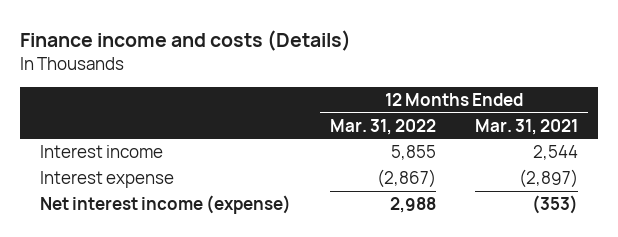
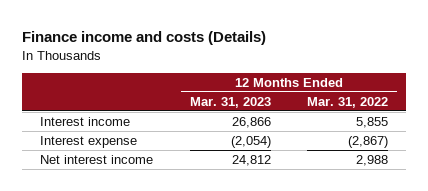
[475,118,579,135] Mar. 31, 2021 -> none
none -> [189,96,271,108] Mar. 31, 2023
[39,195,291,215] Net interest income (expense) -> [40,155,154,165] Net interest income

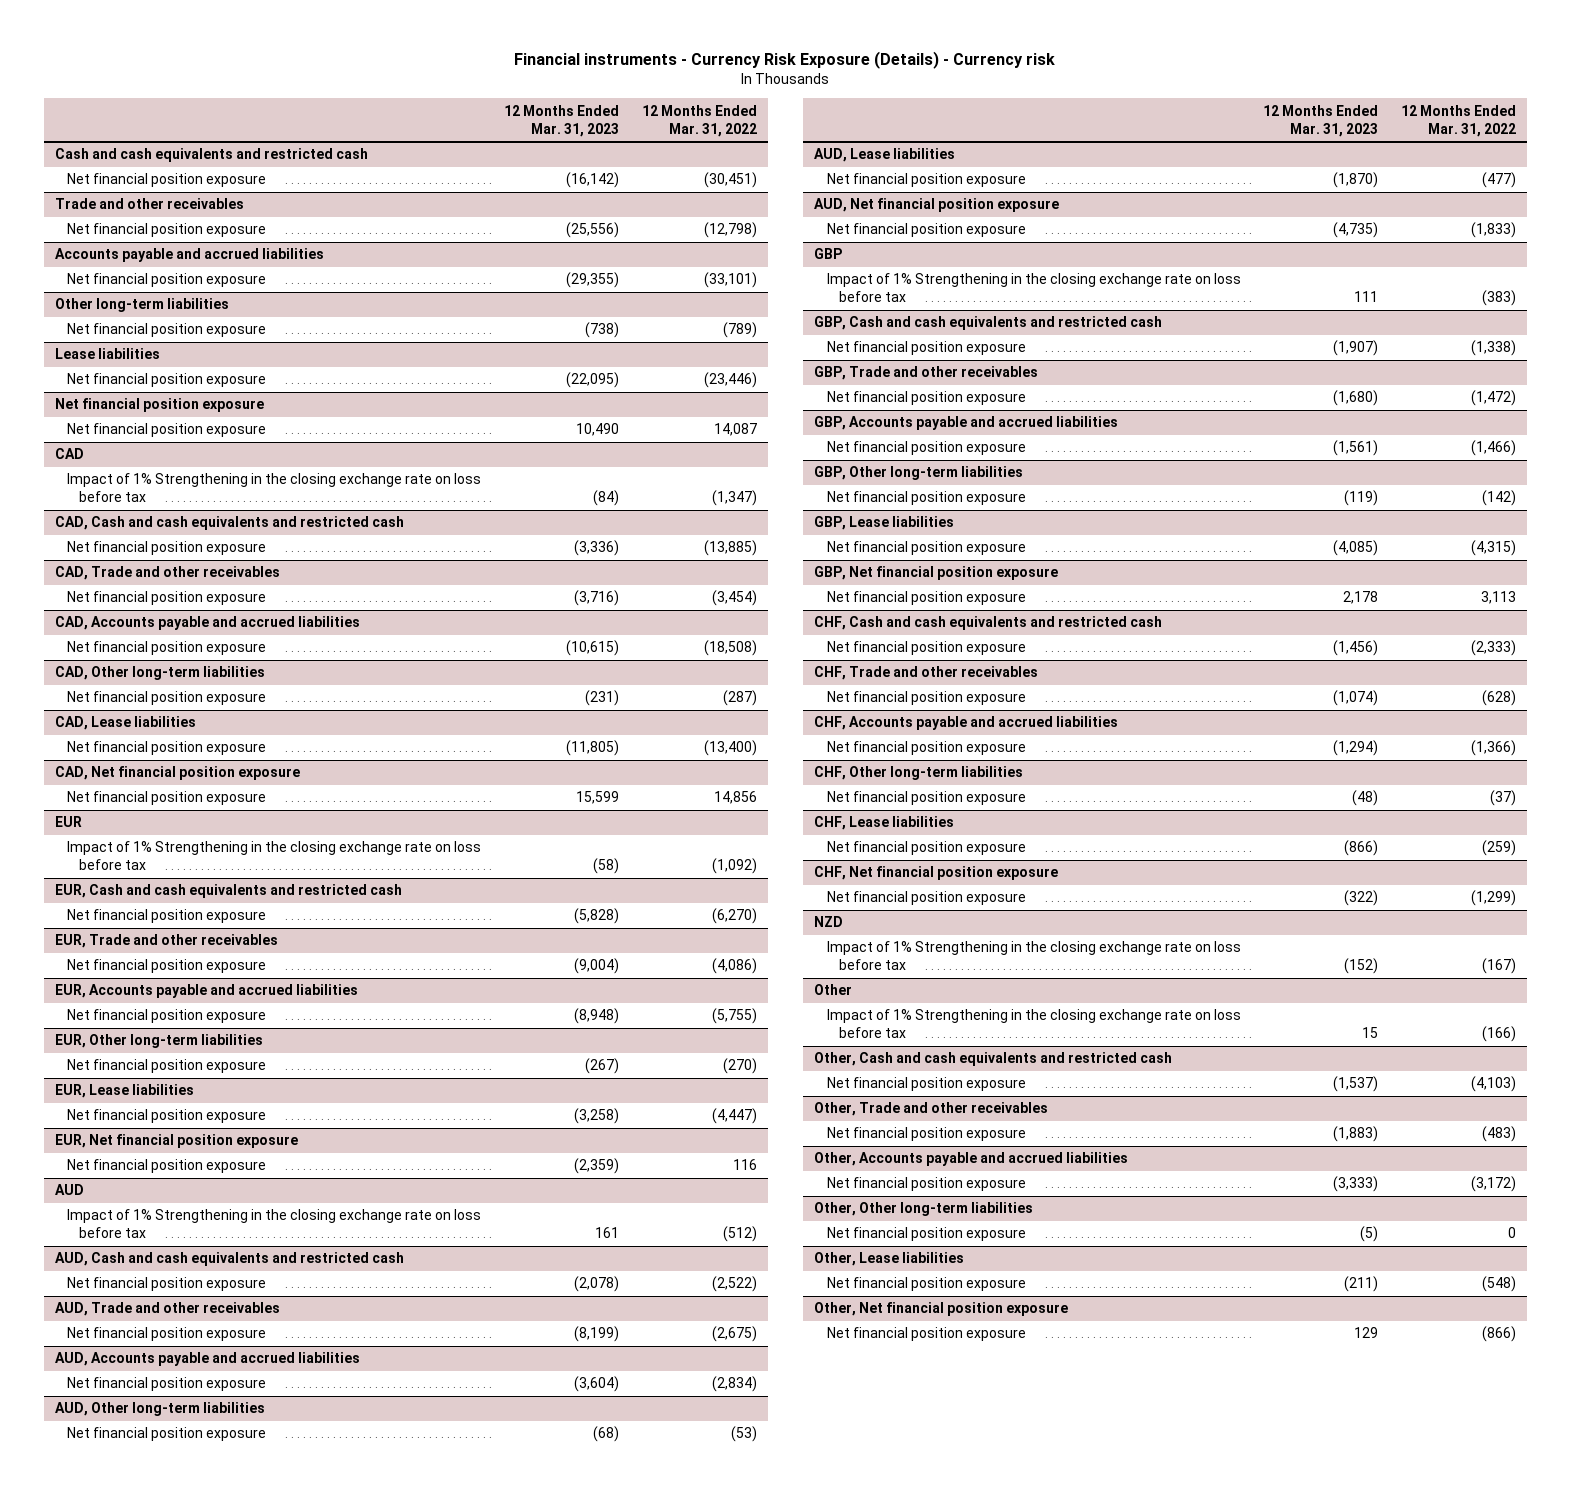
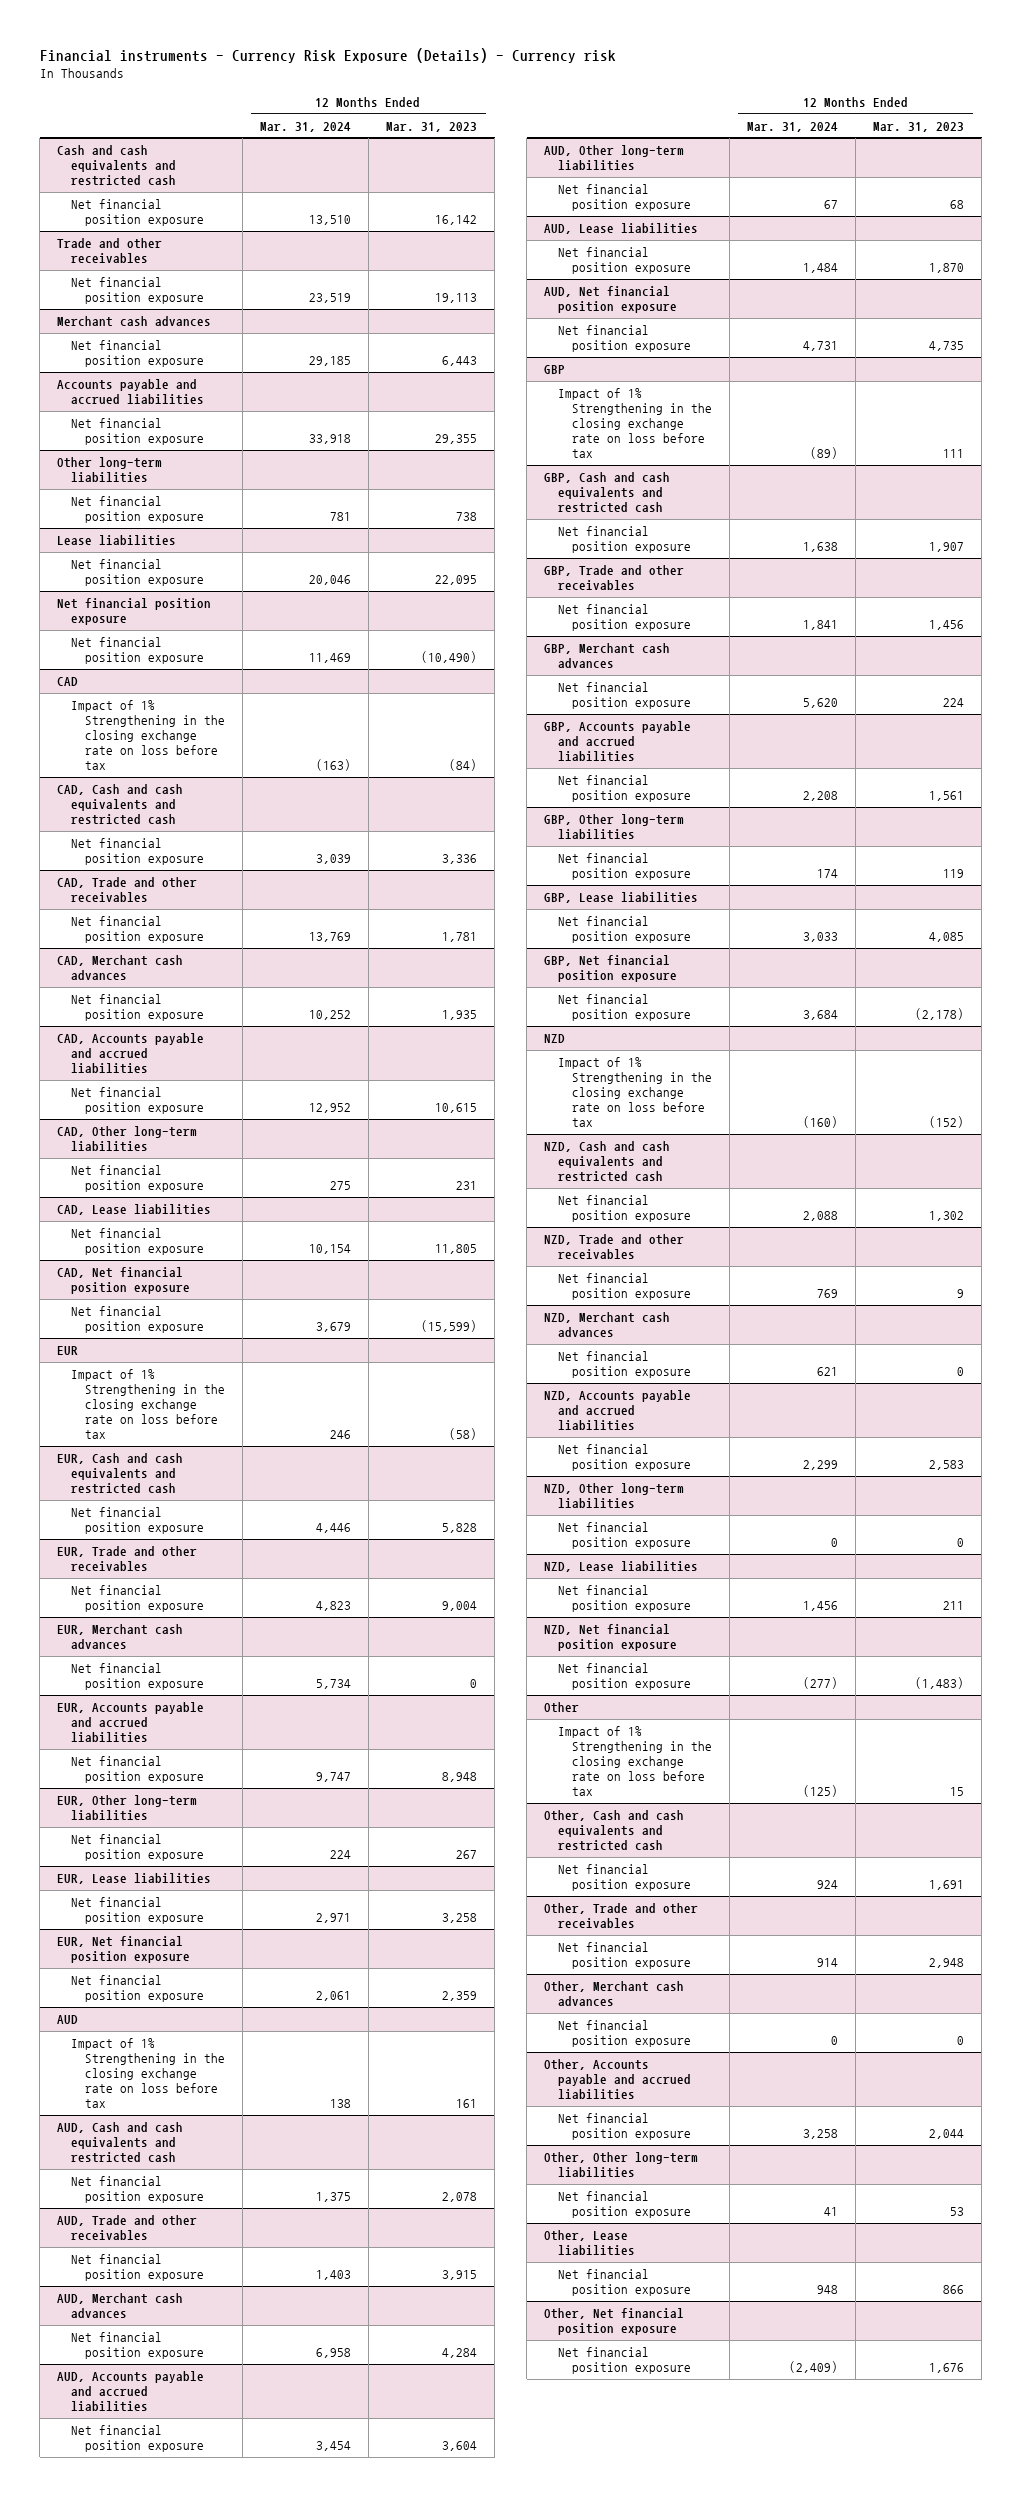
[641,104,757,137] 12 Months Ended Mar. 31, 2022 -> none
none -> [259,121,351,132] Mar. 31, 2024
[565,172,619,189] (16,142) -> [434,215,477,226] 16,142
[565,222,619,239] (25,556) -> [434,293,477,304] 19,113
none -> [57,315,212,327] Merchant cash advances
none -> [71,339,204,368] Net financial position exposure
[565,272,619,289] (29,355) -> [434,434,477,445] 29,355
[584,322,619,339] (738) -> [455,512,477,522] 738
[565,372,619,389] (22,095) -> [434,575,477,586] 22,095
[575,423,619,437] 10,490 -> [420,651,477,664] (10,490)
[573,540,619,557] (3,336) -> [441,854,477,865] 3,336
[573,590,619,607] (3,716) -> [441,932,477,943] 1,781
none -> [57,954,184,981] CAD, Merchant cash advances
none -> [71,993,204,1022] Net financial position exposure
[565,640,619,657] (10,615) -> [434,1103,477,1114] 10,615
[584,690,619,707] (231) -> [455,1181,477,1191] 231
[565,740,619,757] (11,805) -> [434,1244,477,1255] 11,805
[575,791,619,805] 15,599 -> [420,1320,477,1333] (15,599)
[573,908,619,925] (5,828) -> [441,1523,477,1534] 5,828
[573,958,619,975] (9,004) -> [441,1601,477,1612] 9,004
none -> [57,1623,184,1650] EUR, Merchant cash advances
none -> [71,1662,204,1691] Net financial position exposure
[573,1008,619,1025] (8,948) -> [441,1772,477,1783] 8,948
[584,1058,619,1075] (267) -> [455,1850,477,1860] 267
[573,1108,619,1125] (3,258) -> [441,1913,477,1924] 3,258
[573,1158,619,1175] (2,359) -> [441,1991,477,2002] 2,359
[573,1276,619,1293] (2,078) -> [441,2192,477,2203] 2,078
[573,1326,619,1343] (8,199) -> [441,2270,477,2281] 3,915
none -> [57,2292,184,2319] AUD, Merchant cash advances
none -> [71,2331,204,2360] Net financial position exposure
[573,1376,619,1393] (3,604) -> [441,2441,477,2452] 3,604
[592,1426,619,1443] (68) -> [950,200,965,210] 68
[1333,172,1379,189] (1,870) -> [929,263,965,274] 1,870
[1333,222,1379,239] (4,735) -> [929,341,965,352] 4,735
[1333,340,1379,357] (1,907) -> [929,542,965,553] 1,907
[1333,390,1379,407] (1,680) -> [929,620,965,631] 1,456
none -> [544,642,671,669] GBP, Merchant cash advances
none -> [558,681,692,710] Net financial position exposure
[1333,440,1379,457] (1,561) -> [929,791,965,802] 1,561
[1344,490,1379,507] (119) -> [943,869,965,879] 119
[1333,540,1379,557] (4,085) -> [929,932,965,943] 4,085
[814,616,1163,631] CHF, Cash and cash equivalents and restricted cash -> none
[826,641,1026,656] Net financial position exposure -> none
[814,666,1039,681] CHF, Trade and other receivables -> none
[826,691,1026,706] Net financial position exposure -> none
[814,716,1119,731] CHF, Accounts payable and accrued liabilities -> none
[826,741,1026,756] Net financial position exposure -> none
[814,766,1024,781] CHF, Other long-term liabilities -> none
[826,791,1026,806] Net financial position exposure -> none
[814,816,955,831] CHF, Lease liabilities -> none
[826,841,1026,856] Net financial position exposure -> none
[814,866,1059,881] CHF, Net financial position exposure -> none
[826,891,1026,906] Net financial position exposure -> none
[1343,591,1379,605] 2,178 -> [915,1008,965,1021] (2,178)
none -> [544,1140,671,1183] NZD, Cash and cash equivalents and restricted cash
none -> [558,1194,692,1223] Net financial position exposure
none -> [544,1233,685,1260] NZD, Trade and other receivables
none -> [558,1272,692,1301] Net financial position exposure
none -> [544,1311,671,1338] NZD, Merchant cash advances
none -> [558,1350,692,1379] Net financial position exposure
none -> [544,1389,692,1432] NZD, Accounts payable and accrued liabilities
none -> [558,1443,692,1472] Net financial position exposure
none -> [544,1482,685,1510] NZD, Other long-term liabilities
none -> [558,1521,692,1550] Net financial position exposure
none -> [544,1560,699,1572] NZD, Lease liabilities
none -> [558,1584,692,1613] Net financial position exposure
none -> [544,1623,678,1652] NZD, Net financial position exposure
none -> [558,1662,692,1691] Net financial position exposure
[1333,1076,1379,1093] (1,537) -> [929,1880,965,1891] 1,691
[1333,1126,1379,1143] (1,883) -> [929,1958,965,1969] 2,948
none -> [544,1980,685,2007] Other, Merchant cash advances
none -> [558,2019,692,2048] Net financial position exposure
[1333,1176,1379,1193] (3,333) -> [929,2129,965,2140] 2,044
[1360,1226,1379,1243] (5) -> [950,2207,965,2217] 53
[1344,1276,1379,1293] (211) -> [943,2285,965,2295] 866
[1354,1327,1379,1339] 129 -> [929,2363,965,2374] 1,676

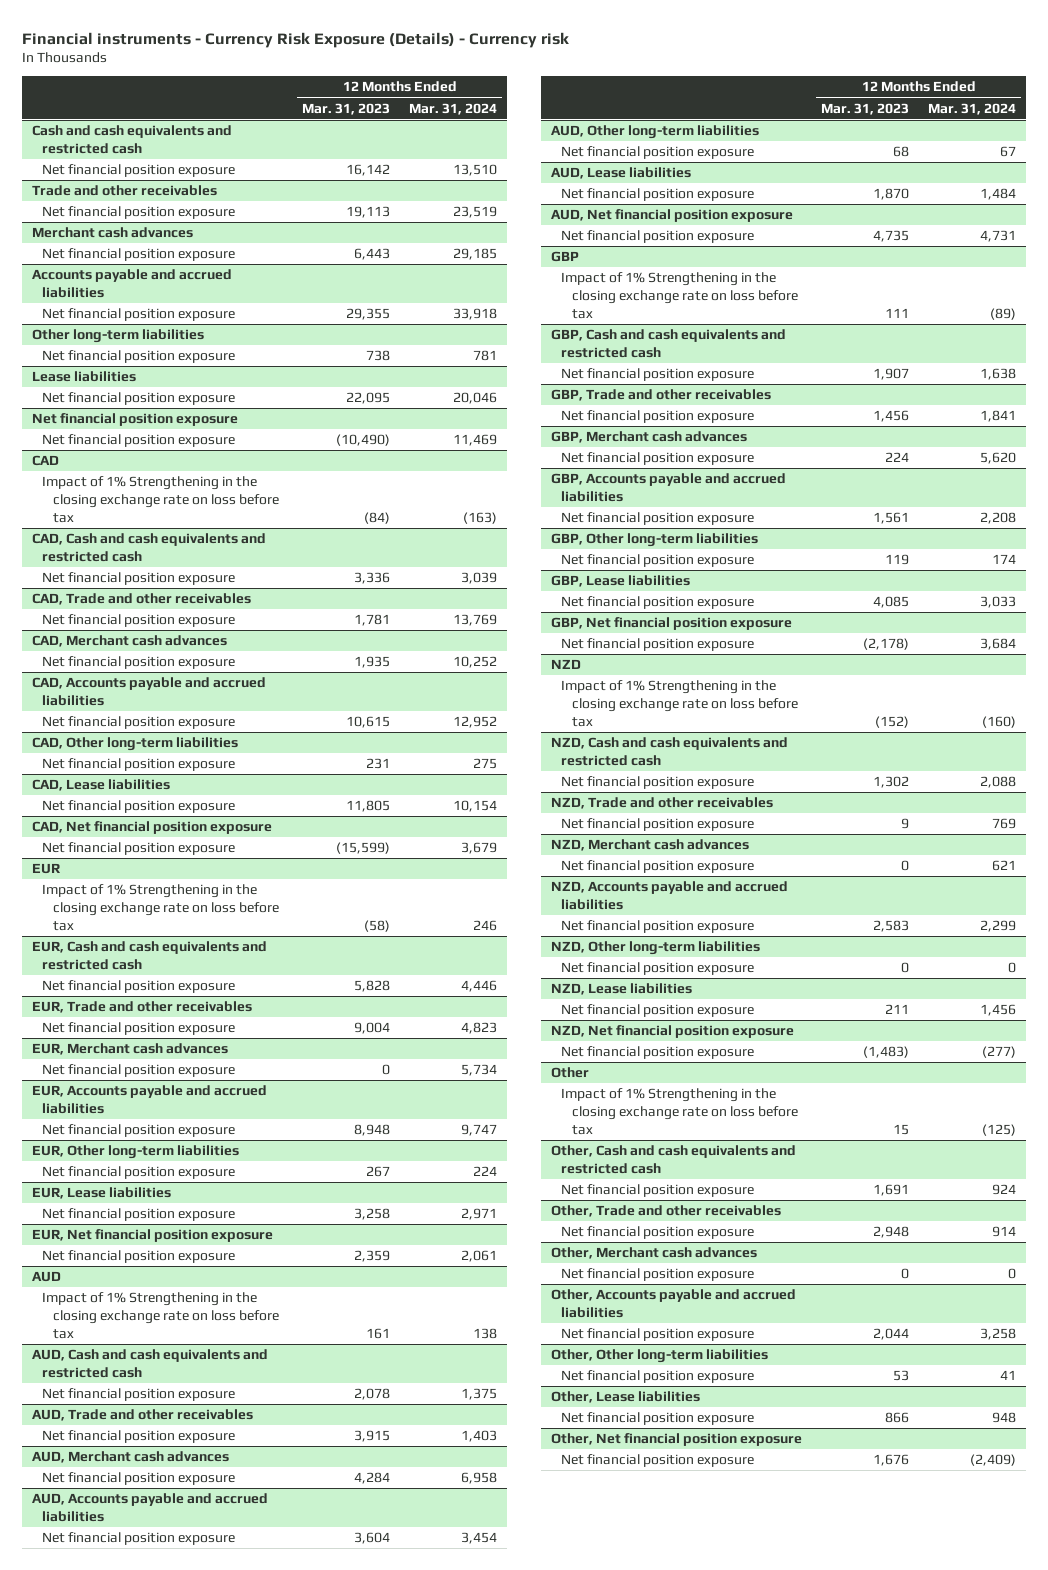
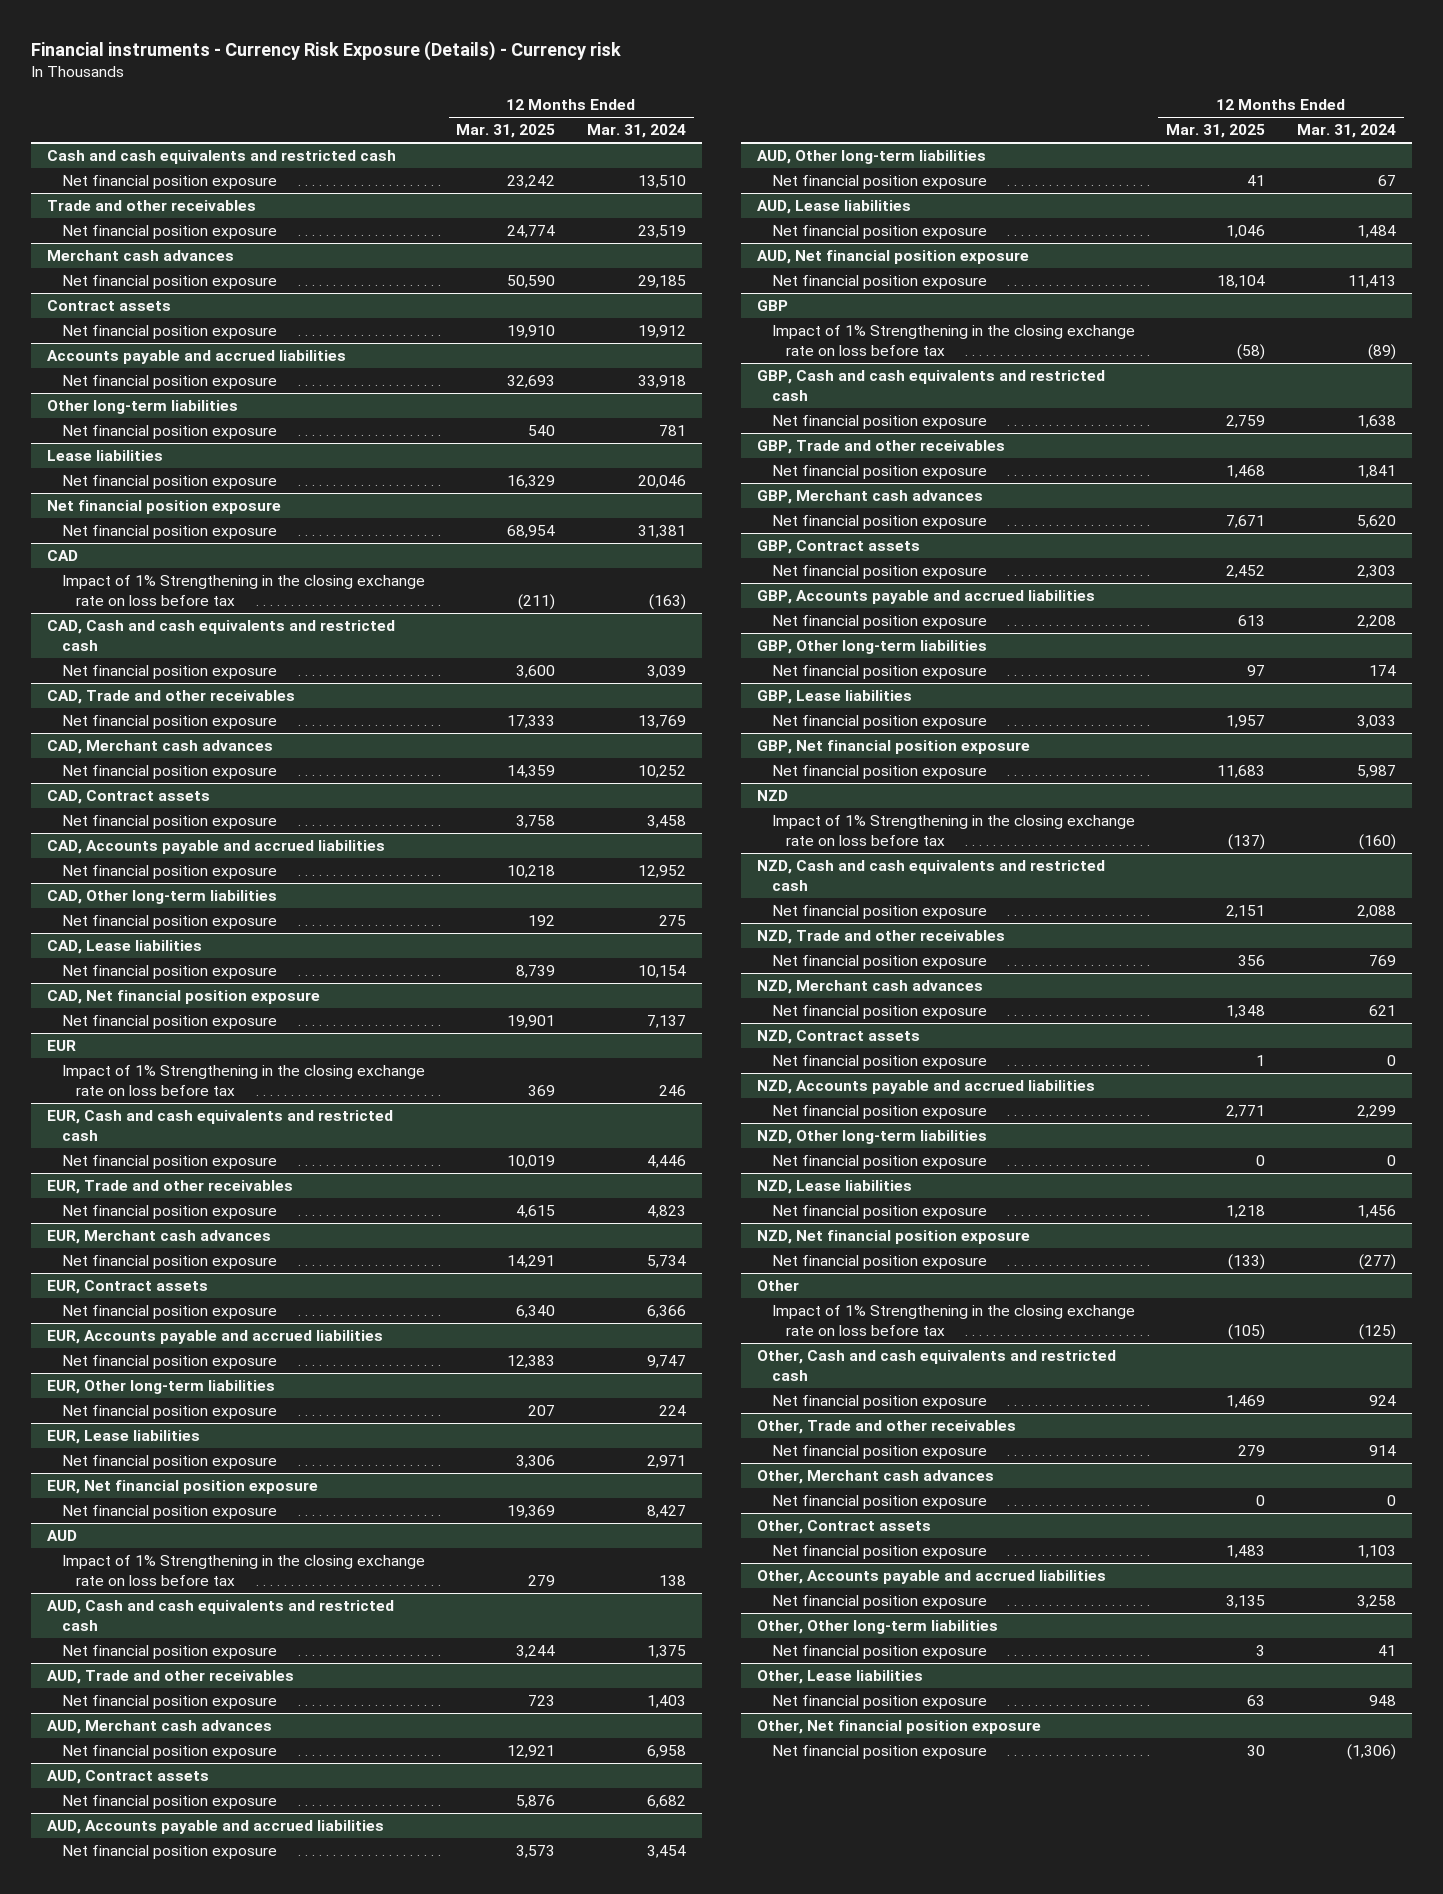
[302,102,391,115] Mar. 31, 2023 -> none
none -> [456,124,556,139] Mar. 31, 2025
none -> [47,299,172,311] Contract assets
none -> [61,324,277,339] Net financial position exposure
[453,434,498,447] 11,469 -> [638,524,687,538] 31,381
none -> [47,789,211,804] CAD, Contract assets
none -> [61,814,277,829] Net financial position exposure
[461,842,498,855] 3,679 -> [647,1014,687,1028] 7,137
none -> [47,1279,209,1294] EUR, Contract assets
none -> [61,1304,277,1319] Net financial position exposure
[461,1250,498,1263] 2,061 -> [647,1504,687,1518] 8,427
none -> [47,1769,210,1784] AUD, Contract assets
none -> [61,1794,277,1809] Net financial position exposure
[980,230,1017,243] 4,731 -> [1347,274,1396,288] 11,413
none -> [756,539,920,554] GBP, Contract assets
none -> [771,564,987,579] Net financial position exposure
[980,638,1017,651] 3,684 -> [1356,764,1396,778] 5,987
none -> [756,1029,920,1044] NZD, Contract assets
none -> [771,1054,987,1069] Net financial position exposure
none -> [756,1519,931,1534] Other, Contract assets
none -> [771,1544,987,1559] Net financial position exposure
[970,1454,1017,1467] (2,409) -> [1346,1743,1396,1760] (1,306)

